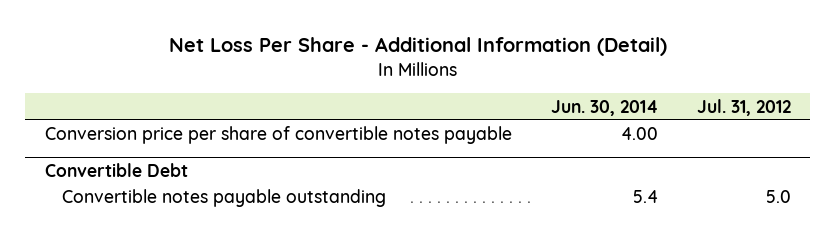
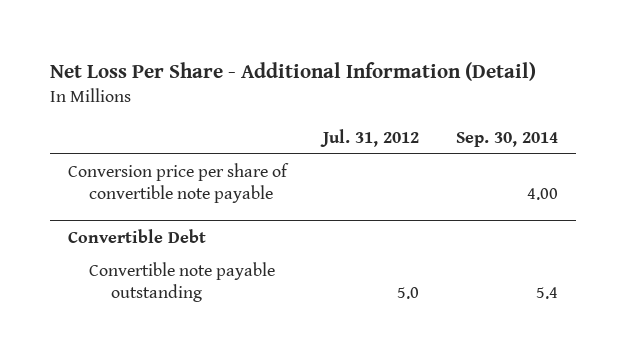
[550,99,658,116] Jun. 30, 2014 -> none
none -> [455,131,558,147] Sep. 30, 2014
[44,126,512,145] Conversion price per share of convertible notes payable -> [67,163,289,204] Conversion price per share of convertible note payable
[61,189,386,208] Convertible notes payable outstanding -> [89,262,276,303] Convertible note payable outstanding

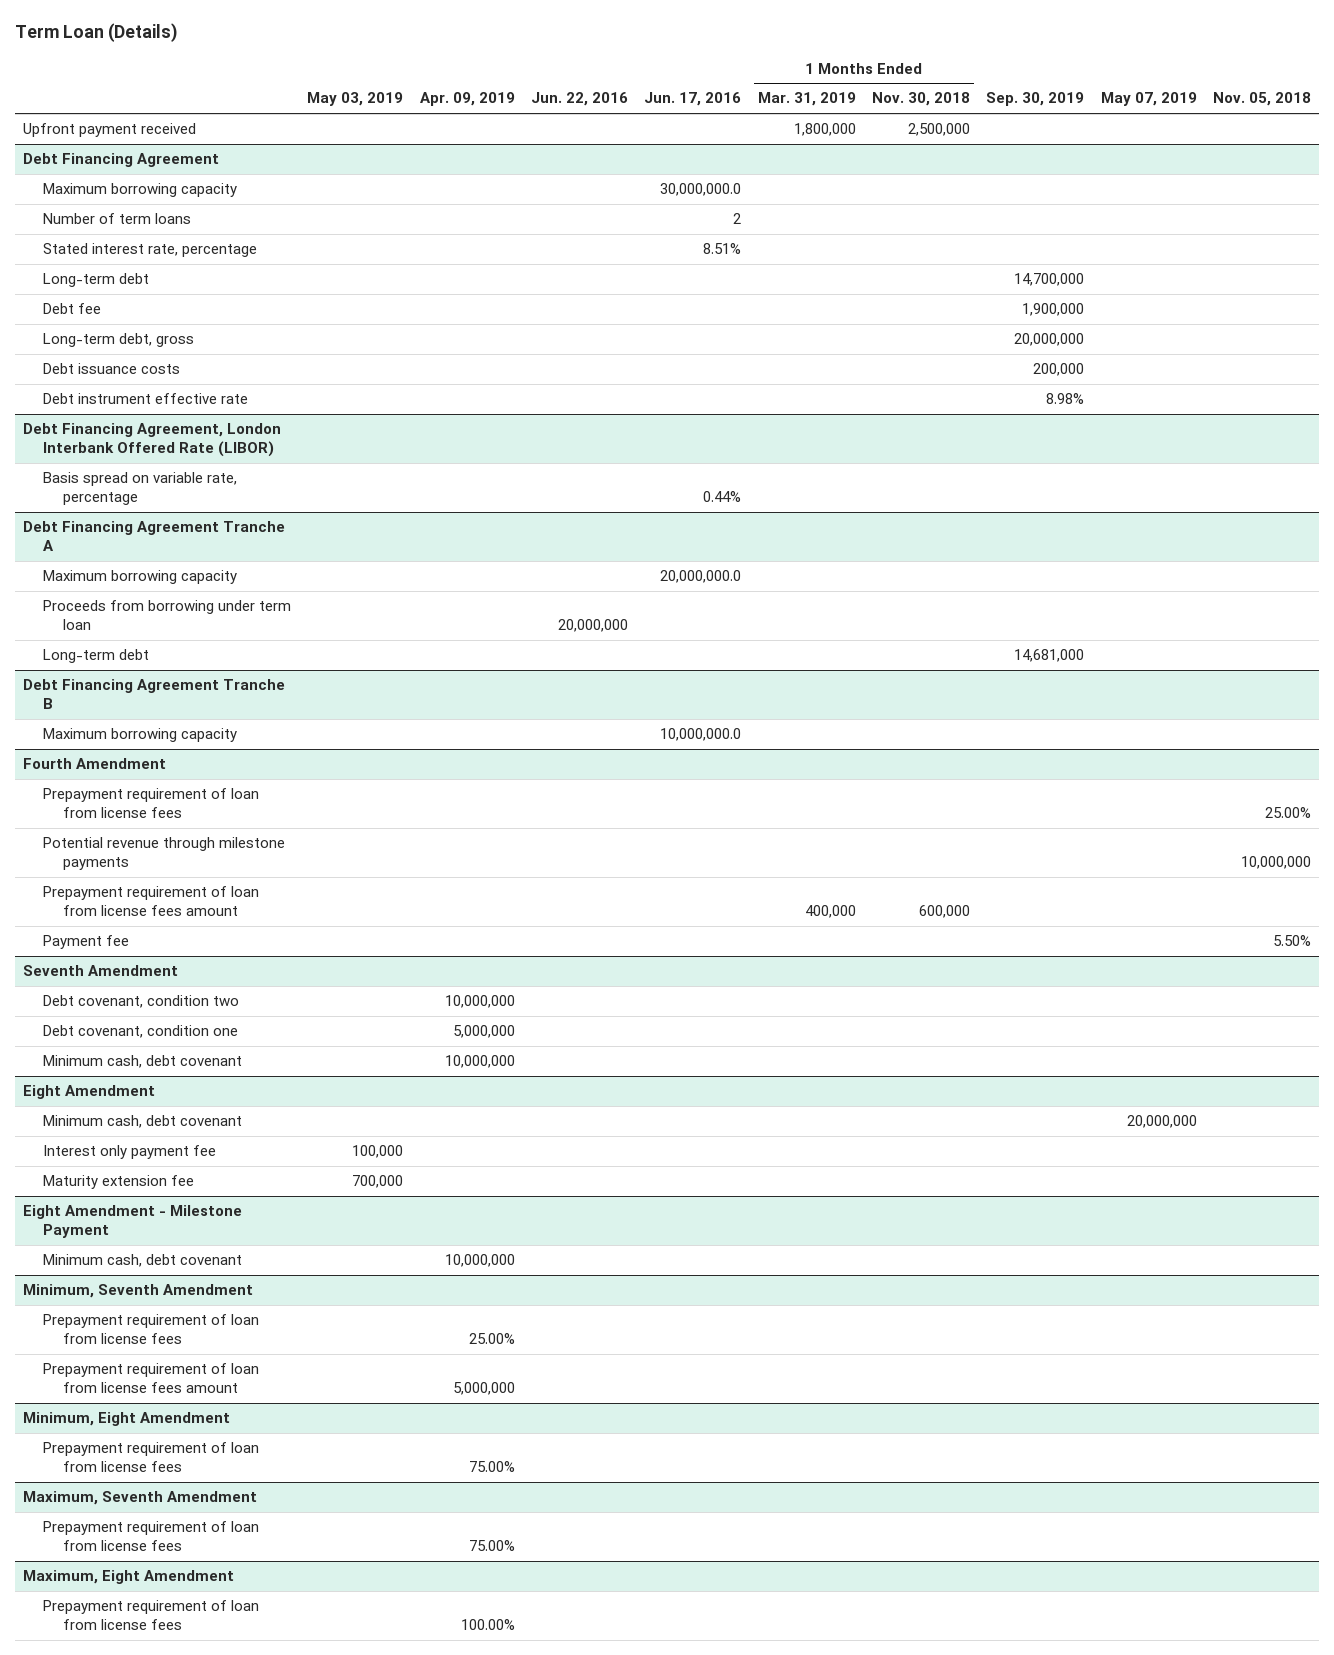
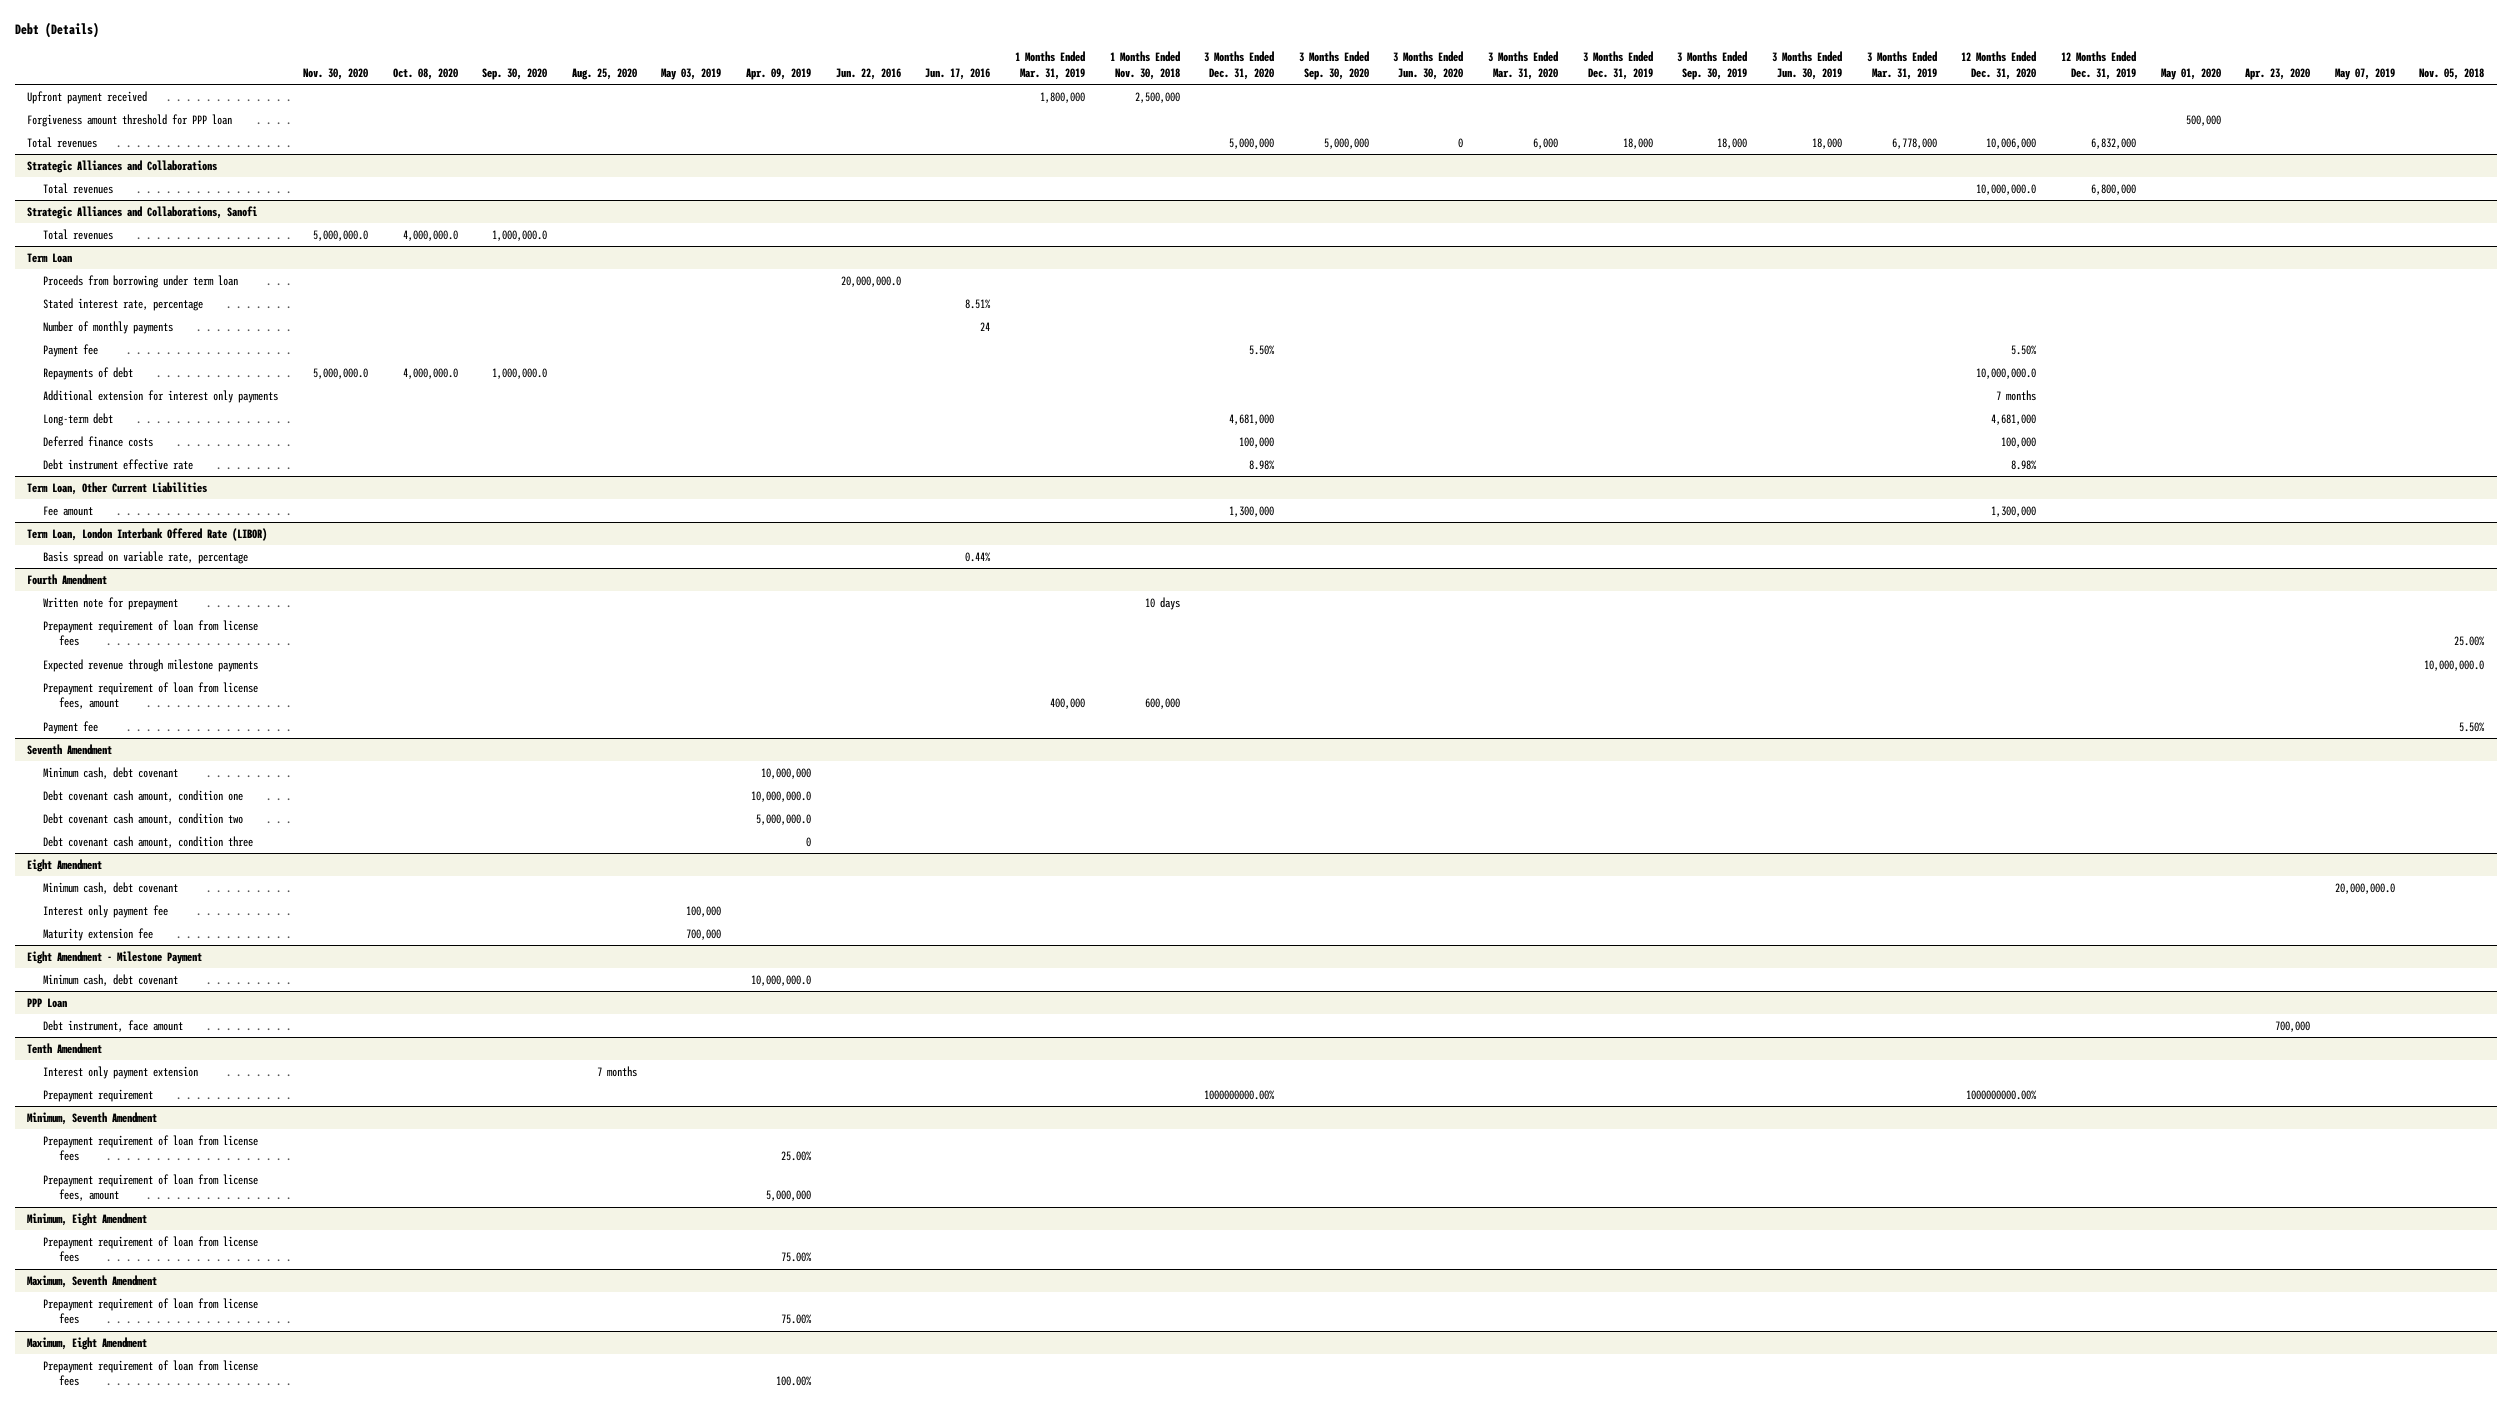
[15,23,179,43] Term Loan (Details) -> [15,21,100,38] Debt (Details)
[986,92,1085,107] Sep. 30, 2019 -> none
none -> [302,67,368,80] Nov. 30, 2020
none -> [392,67,458,80] Oct. 08, 2020
none -> [482,67,548,80] Sep. 30, 2020
none -> [571,67,637,80] Aug. 25, 2020
none -> [1204,51,1275,80] 3 Months Ended Dec. 31, 2020
none -> [1298,51,1369,80] 3 Months Ended Sep. 30, 2020
none -> [1393,51,1464,80] 3 Months Ended Jun. 30, 2020
none -> [1488,51,1559,80] 3 Months Ended Mar. 31, 2020
none -> [1582,51,1653,80] 3 Months Ended Dec. 31, 2019
none -> [1677,51,1748,80] 3 Months Ended Sep. 30, 2019
none -> [1772,51,1843,80] 3 Months Ended Jun. 30, 2019
none -> [1866,51,1937,80] 3 Months Ended Mar. 31, 2019
none -> [1961,51,2037,80] 12 Months Ended Dec. 31, 2020
none -> [2060,51,2136,80] 12 Months Ended Dec. 31, 2019
none -> [2160,67,2221,80] May 01, 2020
none -> [2245,67,2311,80] Apr. 23, 2020
[43,183,238,198] Maximum borrowing capacity -> none
[43,213,192,225] Number of term loans -> none
none -> [27,113,233,127] Forgiveness amount threshold for PPP loan
none -> [27,136,98,148] Total revenues
none -> [27,159,218,173] Strategic Alliances and Collaborations
none -> [43,182,114,194] Total revenues
none -> [27,205,258,219] Strategic Alliances and Collaborations, Sanofi
none -> [43,228,114,240] Total revenues
[23,153,220,168] Debt Financing Agreement -> [27,252,73,263] Term Loan
none -> [43,274,239,288] Proceeds from borrowing under term loan
none -> [43,320,174,334] Number of monthly payments
none -> [43,343,99,357] Payment fee
none -> [43,366,134,380] Repayments of debt
none -> [43,389,279,403] Additional extension for interest only payments
[43,303,102,315] Debt fee -> none
[43,333,195,348] Long-term debt, gross -> none
[43,363,181,375] Debt issuance costs -> [43,435,154,447] Deferred finance costs
none -> [27,481,208,495] Term Loan, Other Current Liabilities
none -> [43,505,94,516] Fee amount
[23,423,282,458] Debt Financing Agreement, London Interbank Offered Rate (LIBOR) -> [27,527,268,541] Term Loan, London Interbank Offered Rate (LIBOR)
[23,521,286,552] Debt Financing Agreement Tranche A -> none
[43,570,238,585] Maximum borrowing capacity -> none
[43,600,292,631] Proceeds from borrowing under term loan -> none
[43,649,150,664] Long-term debt -> none
[23,679,286,710] Debt Financing Agreement Tranche B -> none
[43,728,238,743] Maximum borrowing capacity -> none
none -> [43,596,179,610] Written note for prepayment
[43,837,286,871] Potential revenue through milestone payments -> [43,658,259,672] Expected revenue through milestone payments
[1241,856,1312,870] 10,000,000 -> [2424,659,2485,671] 10,000,000.0
[43,886,260,917] Prepayment requirement of loan from license fees amount -> [43,681,259,710] Prepayment requirement of loan from license fees, amount
[43,995,240,1009] Debt covenant, condition two -> none
[43,1025,239,1039] Debt covenant, condition one -> none
none -> [43,789,244,802] Debt covenant cash amount, condition one
none -> [43,812,244,825] Debt covenant cash amount, condition two
none -> [43,835,254,848] Debt covenant cash amount, condition three
[1126,1115,1197,1129] 20,000,000 -> [2334,882,2395,894] 20,000,000.0
[444,1254,515,1268] 10,000,000 -> [751,974,812,986] 10,000,000.0
none -> [27,997,68,1008] PPP Loan
none -> [43,1019,184,1032] Debt instrument, face amount
none -> [27,1042,103,1054] Tenth Amendment
none -> [43,1065,199,1079] Interest only payment extension
none -> [43,1088,154,1102] Prepayment requirement
[43,1363,260,1394] Prepayment requirement of loan from license fees amount -> [43,1173,259,1202] Prepayment requirement of loan from license fees, amount

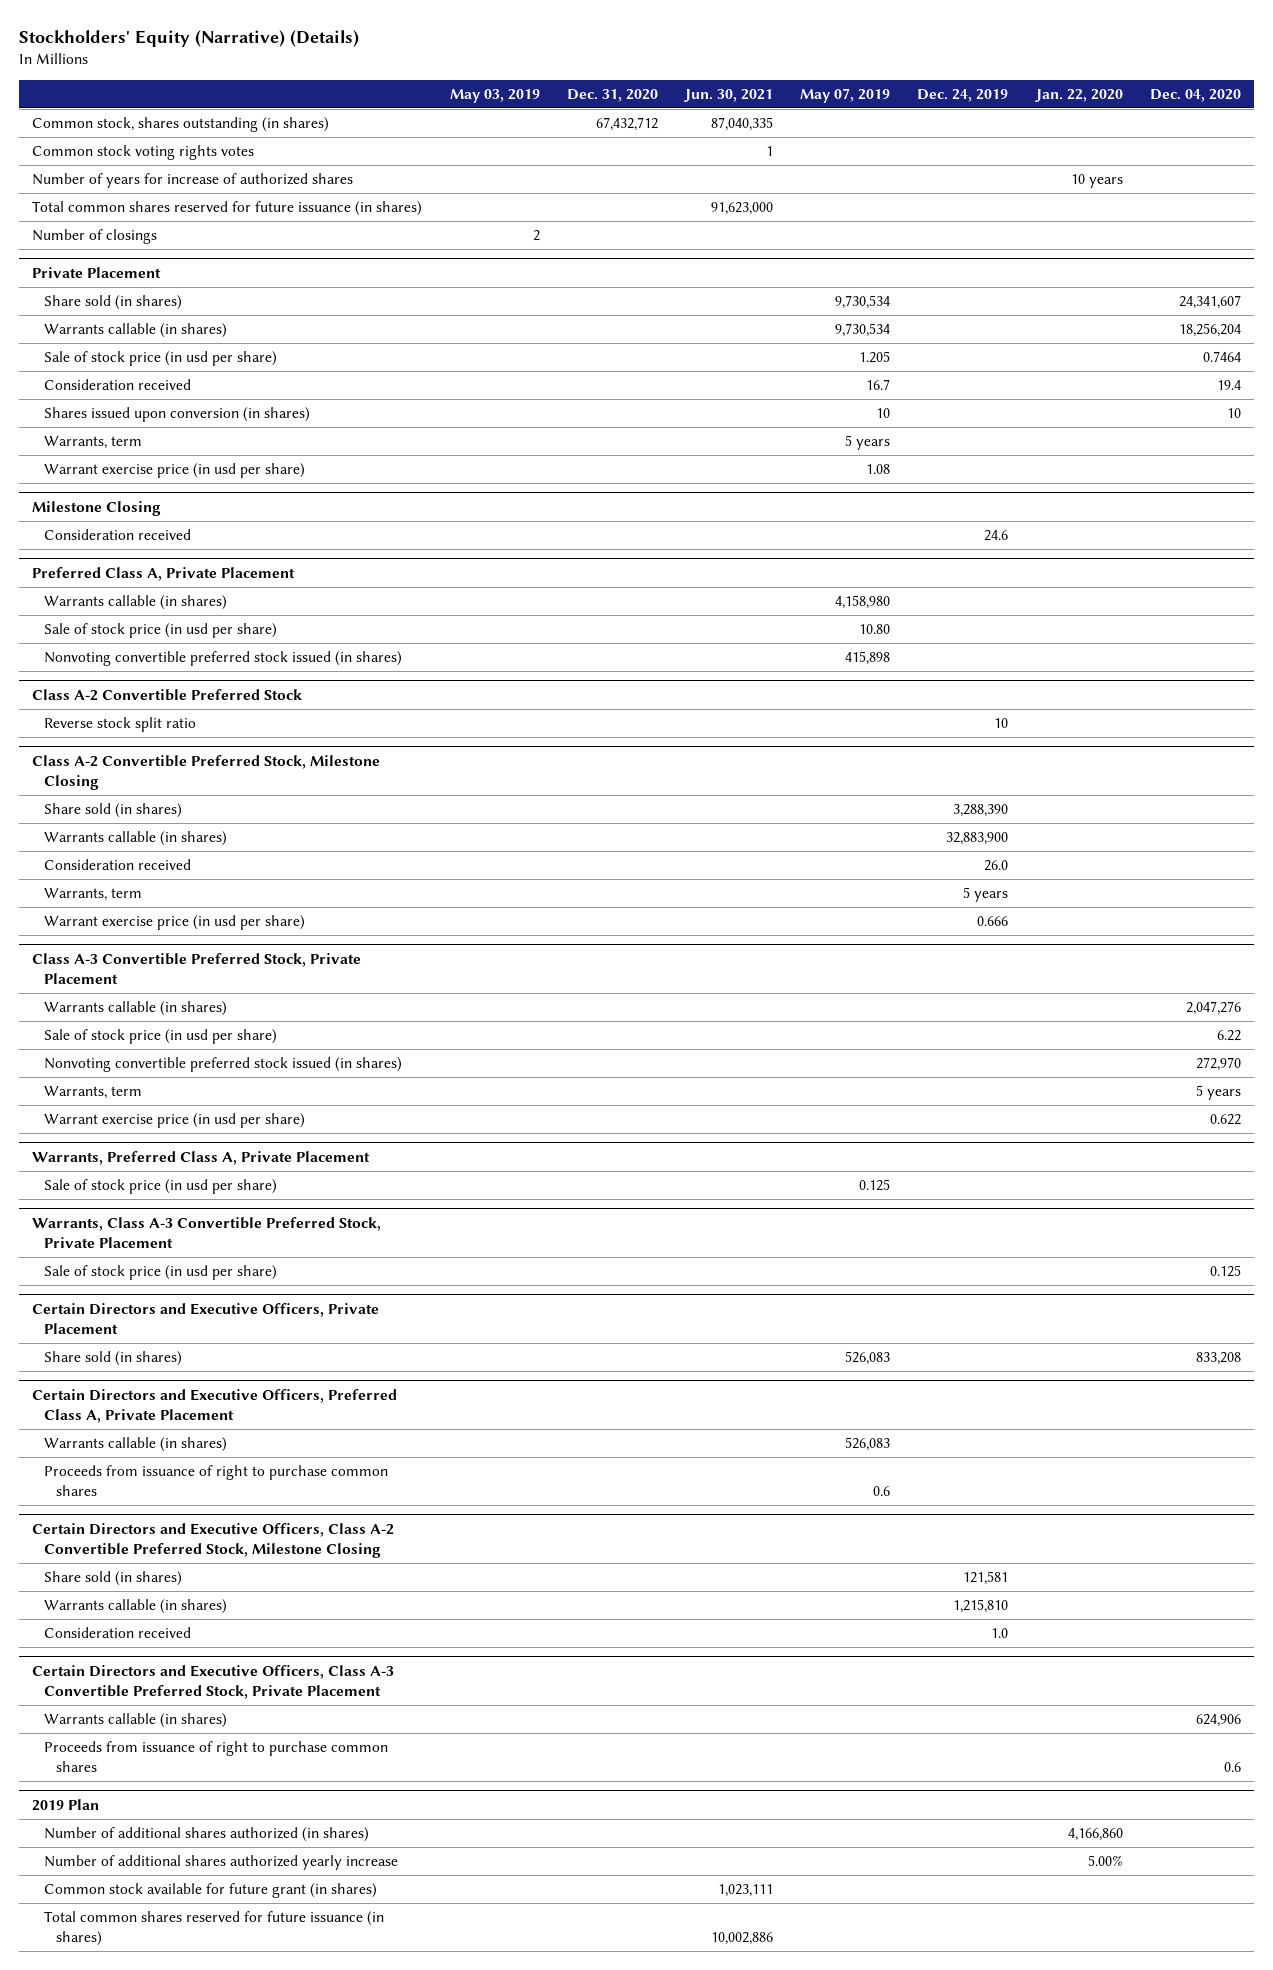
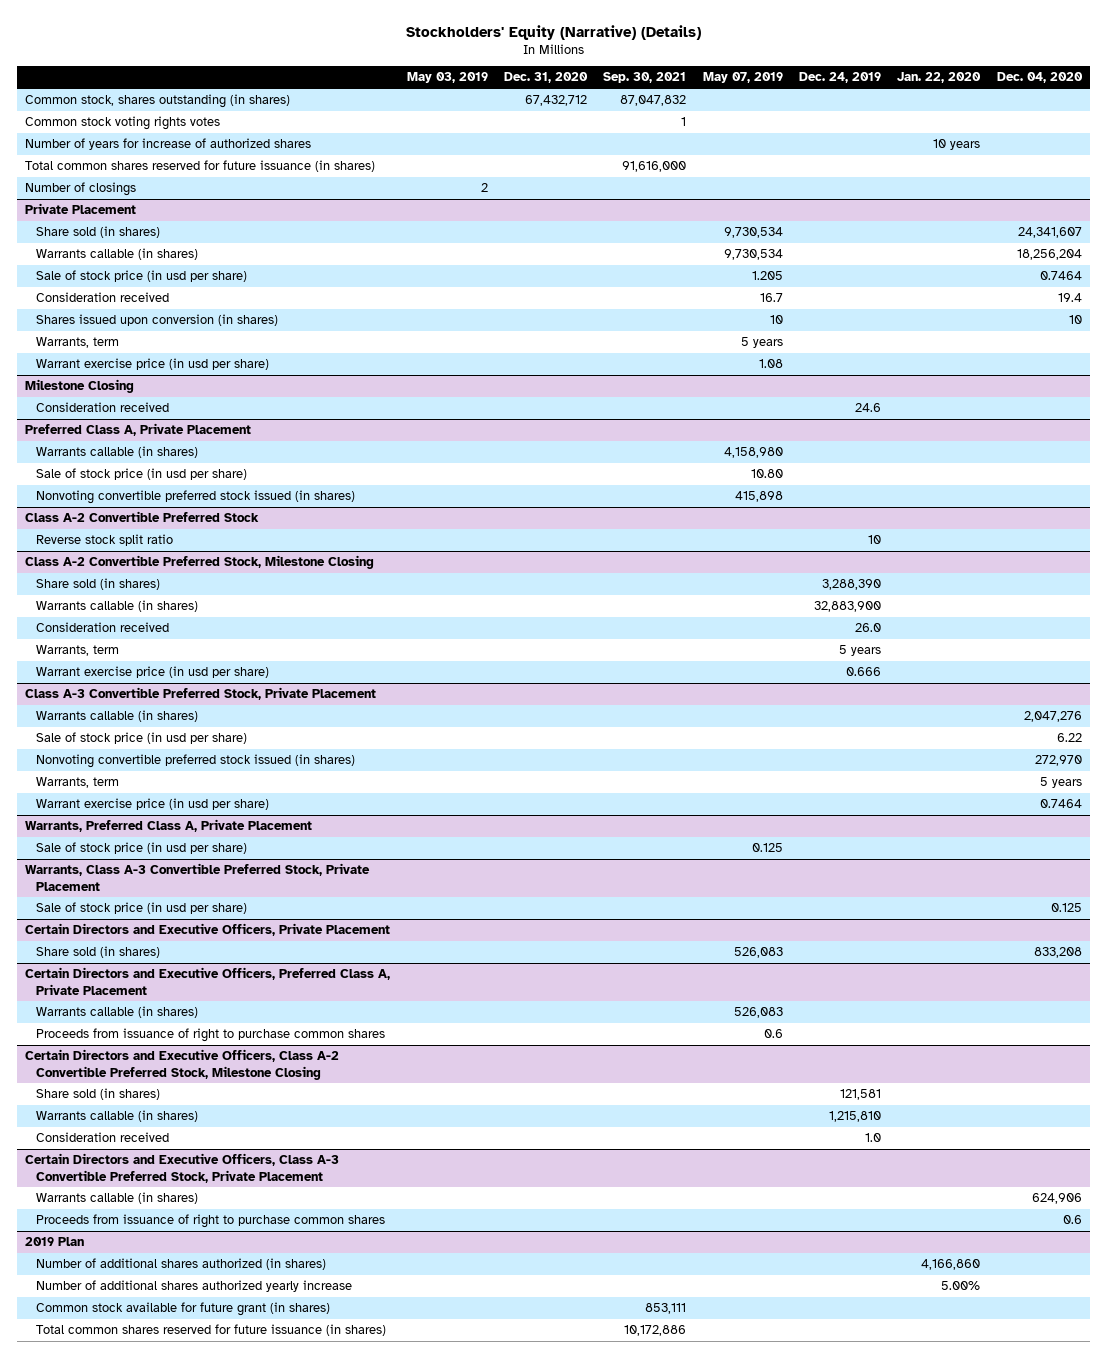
[683,89,773,103] Jun. 30, 2021 -> none
none -> [603,72,687,84] Sep. 30, 2021
[1209,1114,1241,1126] 0.622 -> [1039,799,1082,809] 0.7464

